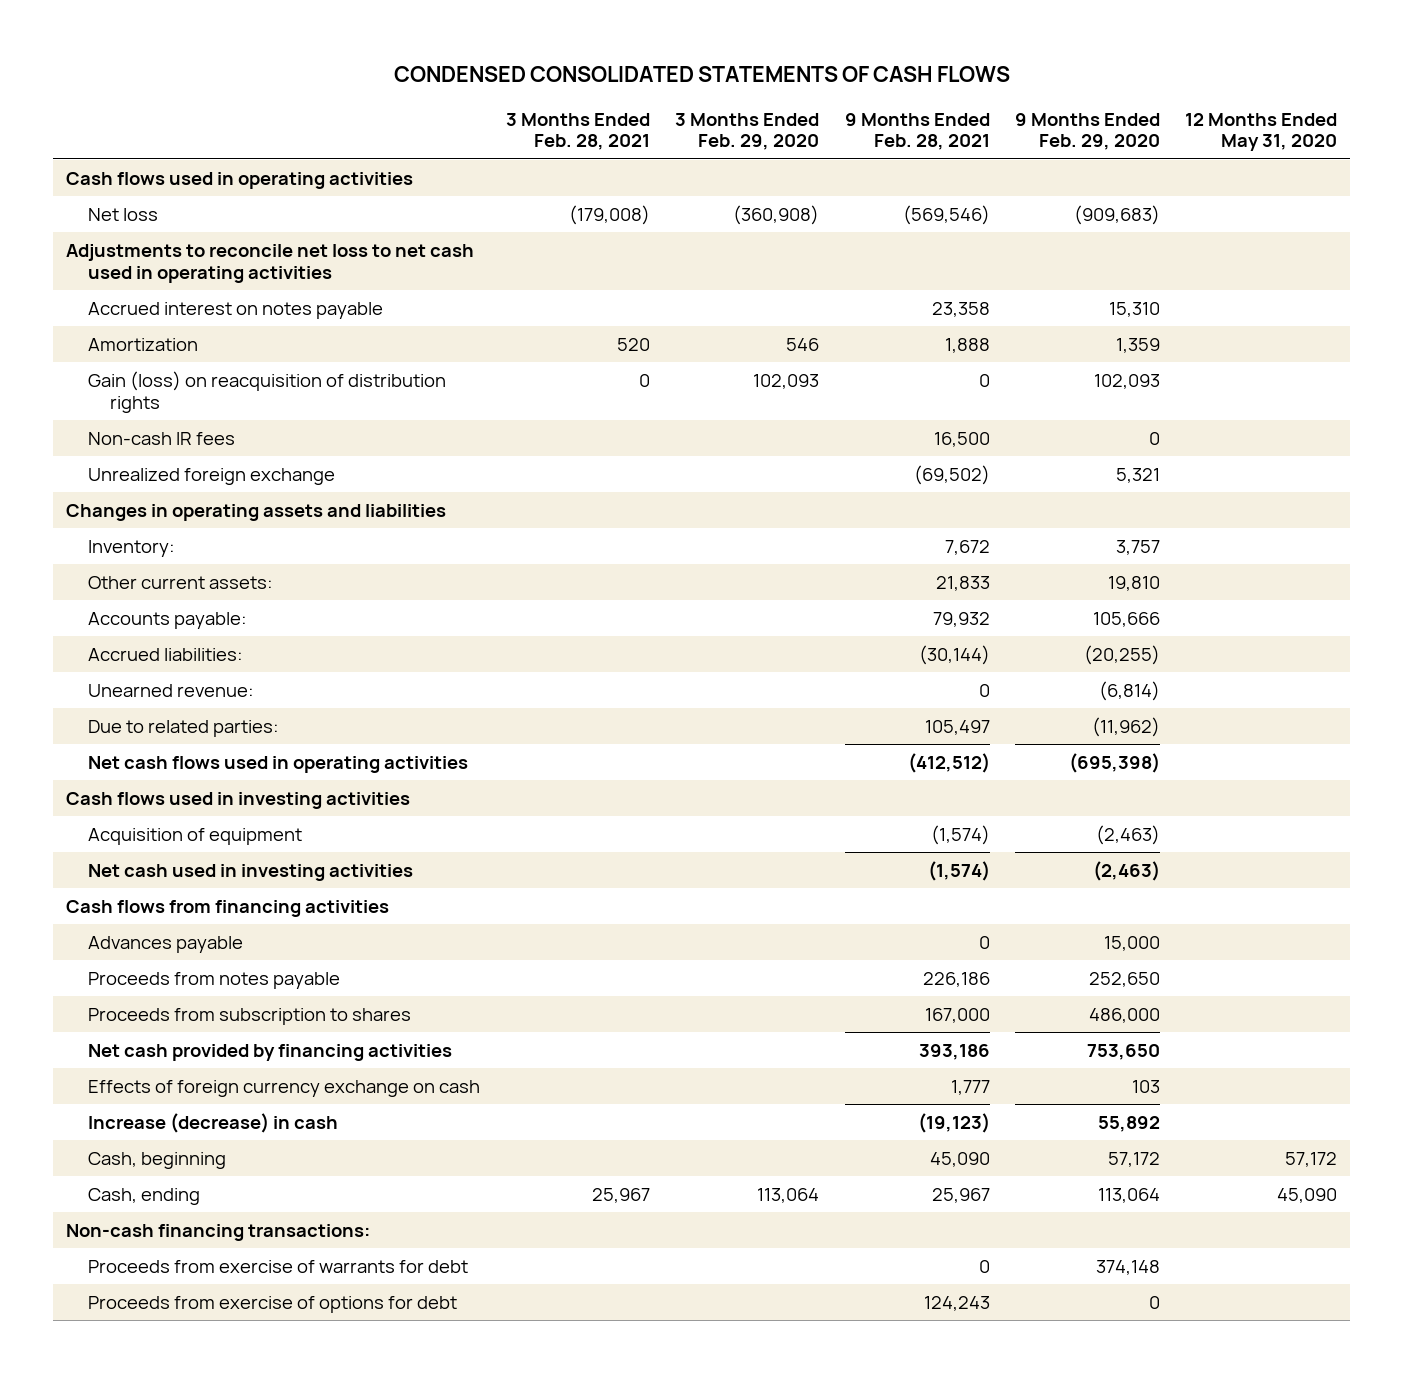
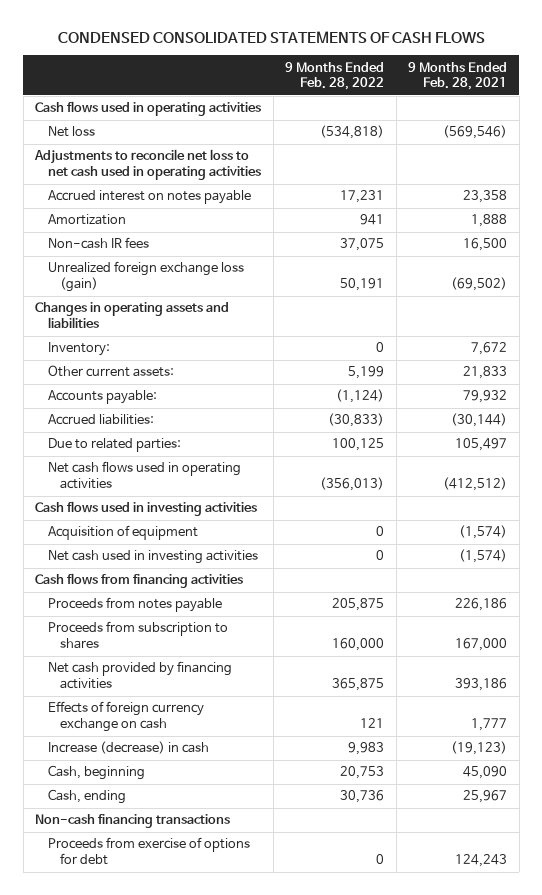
[505,112,650,151] 3 Months Ended Feb. 28, 2021 -> none
[675,112,820,151] 3 Months Ended Feb. 29, 2020 -> none
[1014,112,1160,151] 9 Months Ended Feb. 29, 2020 -> none
[1185,112,1338,152] 12 Months Ended May 31, 2020 -> none
none -> [285,61,385,91] 9 Months Ended Feb. 28, 2022
[88,370,447,413] Gain (loss) on reacquisition of distribution rights -> none
[88,467,336,485] Unrealized foreign exchange -> [47,261,244,293] Unrealized foreign exchange loss (gain)
[88,683,255,697] Unearned revenue: -> none
[88,935,244,953] Advances payable -> none
[88,1259,469,1273] Proceeds from exercise of warrants for debt -> none
[66,1223,371,1241] Non-cash financing transactions: -> [35,814,231,829] Non-cash financing transactions

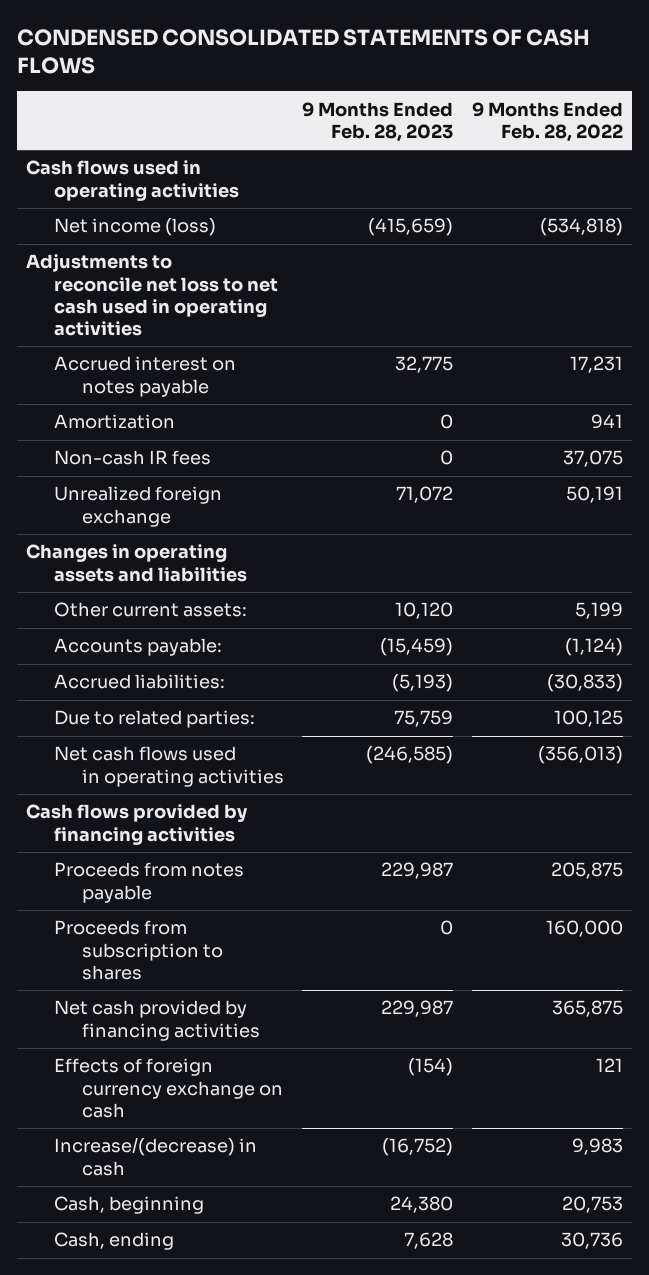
[408,61,508,91] 9 Months Ended Feb. 28, 2021 -> none
none -> [302,101,454,142] 9 Months Ended Feb. 28, 2023
[47,126,95,138] Net loss -> [53,218,216,237] Net income (loss)
[47,261,244,293] Unrealized foreign exchange loss (gain) -> [53,486,222,527] Unrealized foreign exchange
[47,342,110,357] Inventory: -> none
[35,501,258,517] Cash flows used in investing activities -> none
[47,525,198,541] Acquisition of equipment -> none
[47,550,258,565] Net cash used in investing activities -> none
[35,573,244,589] Cash flows from financing activities -> [26,804,249,845] Cash flows provided by financing activities
[47,741,209,755] Increase (decrease) in cash -> [53,1137,257,1176] Increase/(decrease) in cash
[35,814,231,829] Non-cash financing transactions -> none
[47,837,250,866] Proceeds from exercise of options for debt -> none

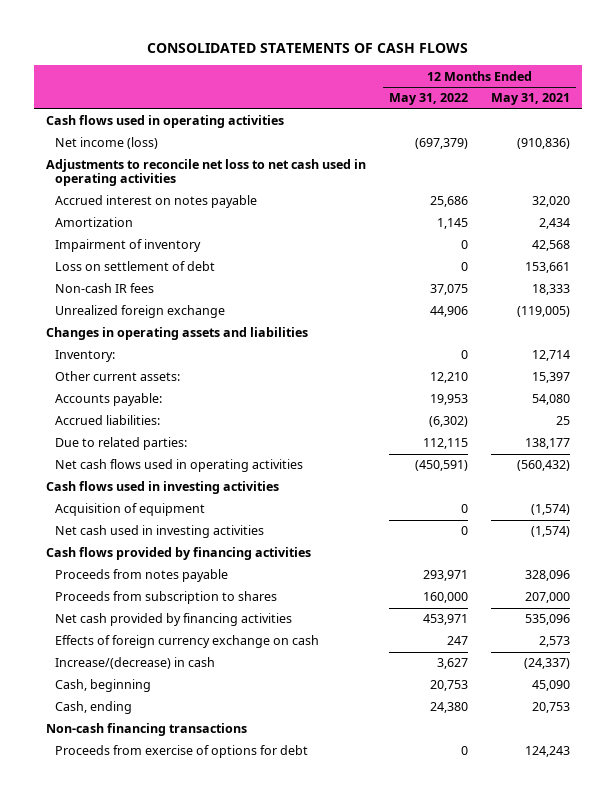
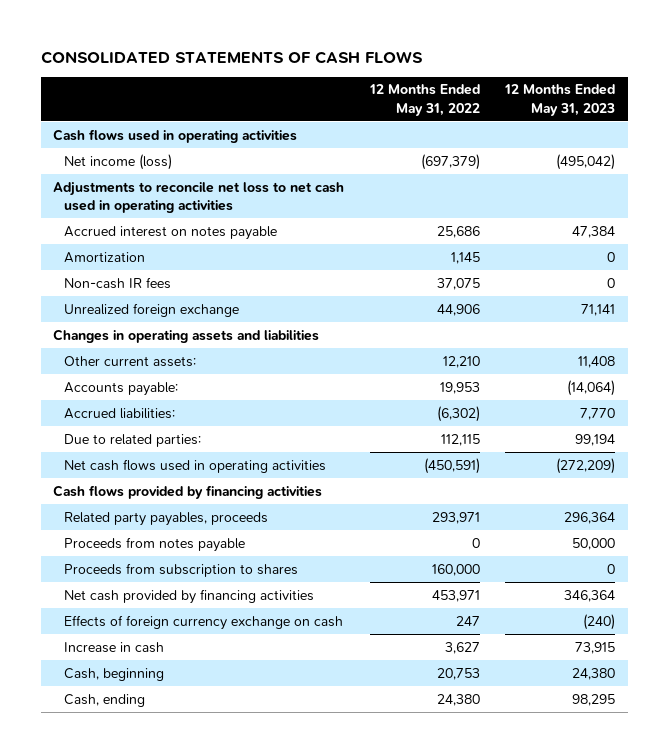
[491,93,571,106] May 31, 2021 -> none
none -> [504,84,616,116] 12 Months Ended May 31, 2023
[54,239,201,253] Impairment of inventory -> none
[54,261,215,272] Loss on settlement of debt -> none
[54,350,115,363] Inventory: -> none
[45,481,279,495] Cash flows used in investing activities -> none
[54,503,205,517] Acquisition of equipment -> none
[54,525,264,539] Net cash used in investing activities -> none
none -> [63,511,268,526] Related party payables, proceeds
[423,570,469,582] 293,971 -> [471,537,480,548] 0
[54,657,215,670] Increase/(decrease) in cash -> [63,641,164,653] Increase in cash
[45,723,247,737] Non-cash financing transactions -> none
[54,745,308,759] Proceeds from exercise of options for debt -> none

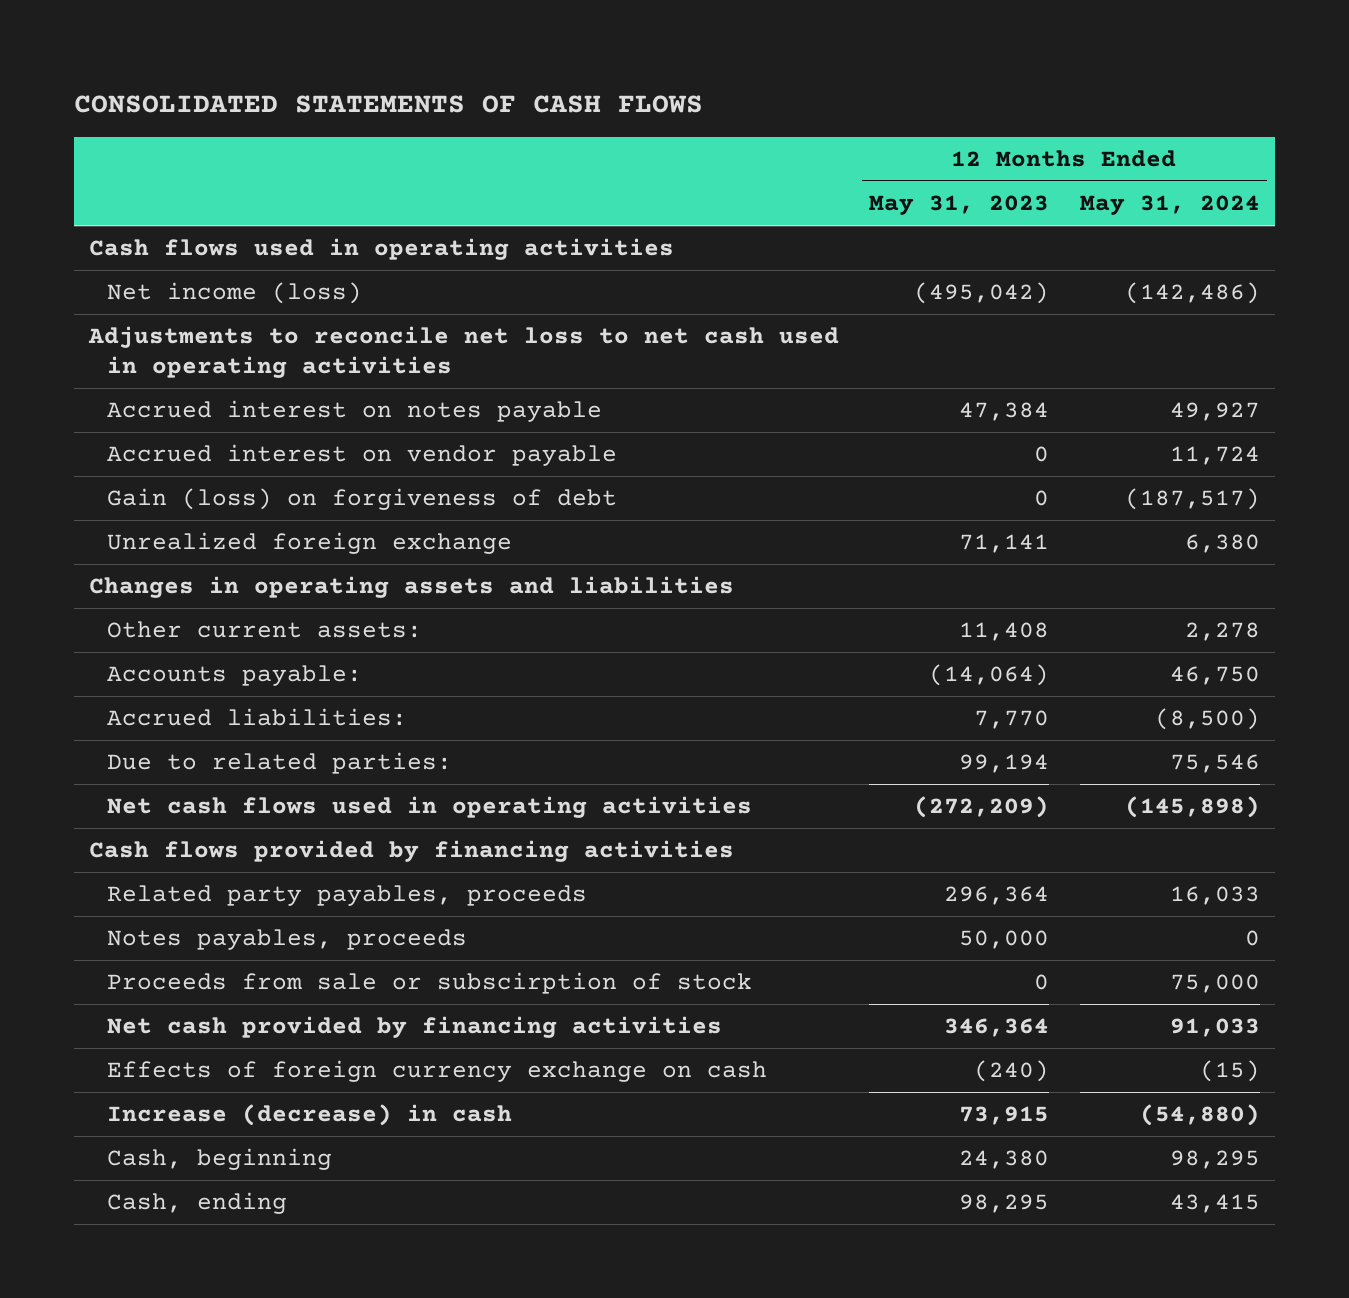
[368,84,480,116] 12 Months Ended May 31, 2022 -> none
none -> [1079,195,1260,216] May 31, 2024
[63,251,145,263] Amortization -> none
[63,276,171,289] Non-cash IR fees -> none
none -> [107,444,618,467] Accrued interest on vendor payable
none -> [107,488,618,511] Gain (loss) on forgiveness of debt
[63,536,245,552] Proceeds from notes payable -> [107,929,468,951] Notes payables, proceeds
[63,562,298,577] Proceeds from subscription to shares -> [107,972,753,995] Proceeds from sale or subscirption of stock
[63,641,164,653] Increase in cash -> [107,1104,513,1127] Increase (decrease) in cash

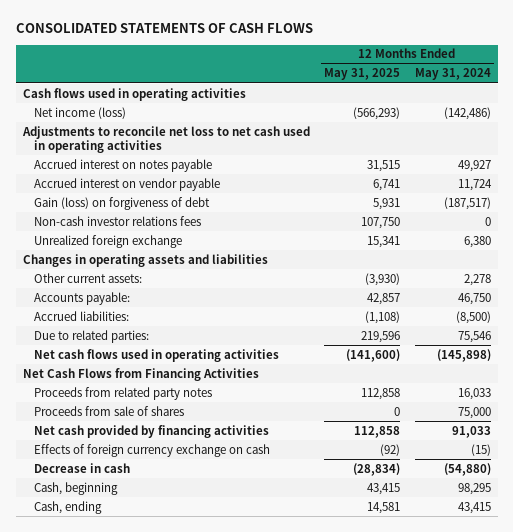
[869,195,1050,216] May 31, 2023 -> none
none -> [324,68,401,81] May 31, 2025
none -> [34,215,202,226] Non-cash investor relations fees
[107,929,468,951] Notes payables, proceeds -> none
[89,840,735,863] Cash flows provided by financing activities -> [22,367,259,381] Net Cash Flows from Financing Activities
[107,885,588,907] Related party payables, proceeds -> [34,386,213,400] Proceeds from related party notes
[107,972,753,995] Proceeds from sale or subscirption of stock -> [34,405,185,416] Proceeds from sale of shares
[107,1104,513,1127] Increase (decrease) in cash -> [34,462,131,473] Decrease in cash

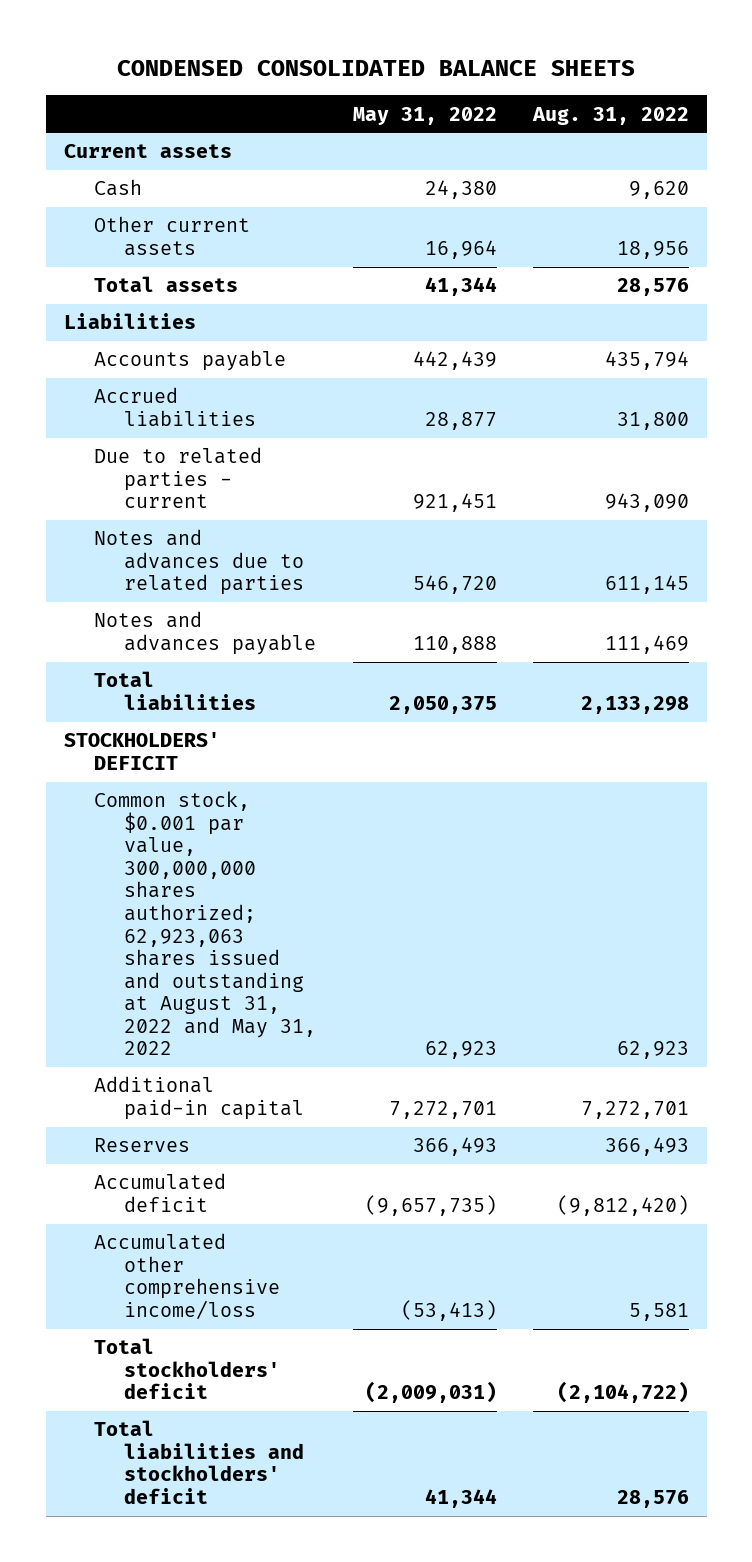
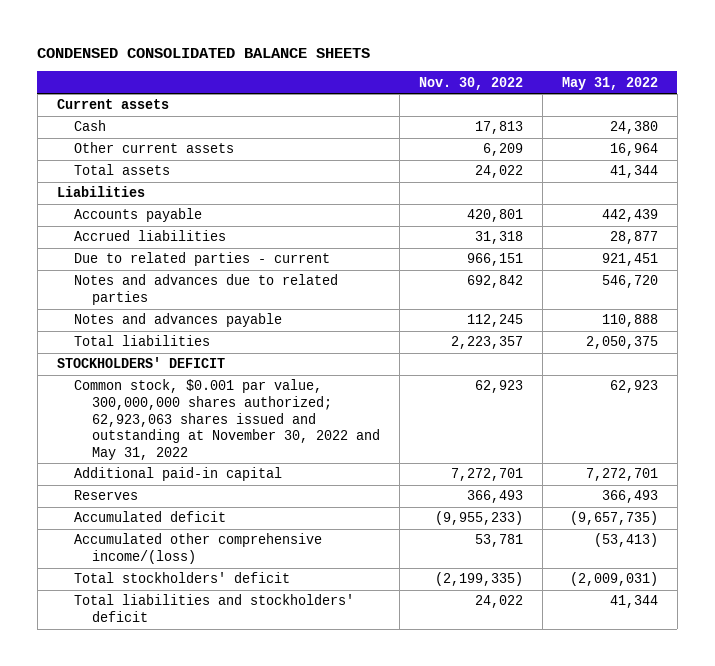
[531,106,689,125] Aug. 31, 2022 -> none
none -> [418,76,523,90] Nov. 30, 2022
[94,791,317,1056] Common stock, $0.001 par value, 300,000,000 shares authorized; 62,923,063 shares issued and outstanding at August 31, 2022 and May 31, 2022 -> [74,379,381,460] Common stock, $0.001 par value, 300,000,000 shares authorized; 62,923,063 shares issued and outstanding at November 30, 2022 and May 31, 2022
[94,1233,281,1320] Accumulated other comprehensive income/loss -> [74,533,323,564] Accumulated other comprehensive income/(loss)

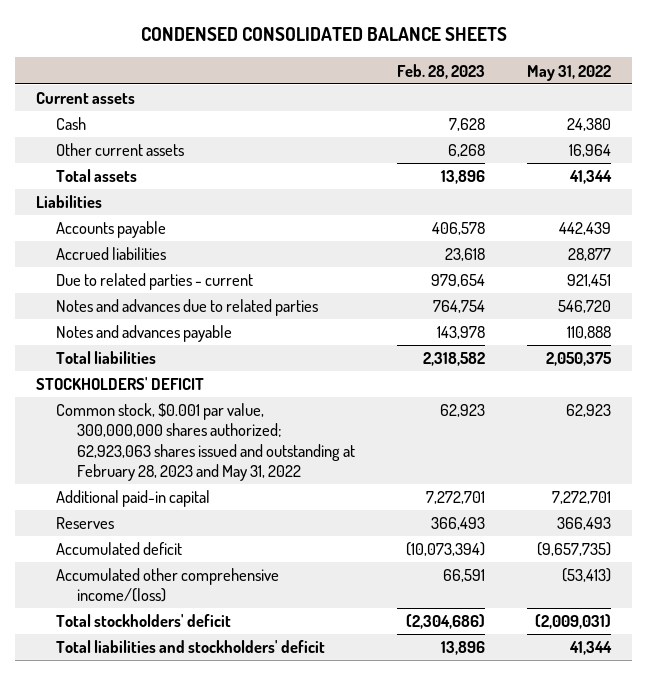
[418,76,523,90] Nov. 30, 2022 -> none
none -> [397,63,486,79] Feb. 28, 2023
[74,379,381,460] Common stock, $0.001 par value, 300,000,000 shares authorized; 62,923,063 shares issued and outstanding at November 30, 2022 and May 31, 2022 -> [56,403,356,481] Common stock, $0.001 par value, 300,000,000 shares authorized; 62,923,063 shares issued and outstanding at February 28, 2023 and May 31, 2022

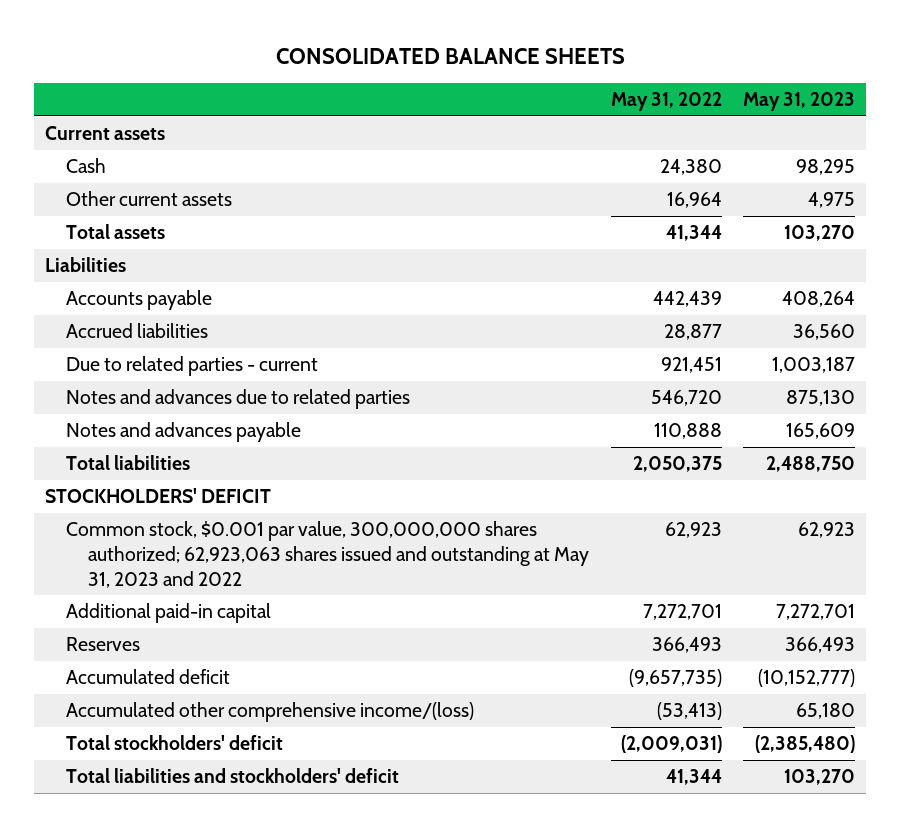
[140,26,507,41] CONDENSED CONSOLIDATED BALANCE SHEETS -> [275,47,625,64] CONSOLIDATED BALANCE SHEETS
[397,63,486,79] Feb. 28, 2023 -> none
none -> [743,92,856,112] May 31, 2023
[56,403,356,481] Common stock, $0.001 par value, 300,000,000 shares authorized; 62,923,063 shares issued and outstanding at February 28, 2023 and May 31, 2022 -> [66,521,590,588] Common stock, $0.001 par value, 300,000,000 shares authorized; 62,923,063 shares issued and outstanding at May 31, 2023 and 2022

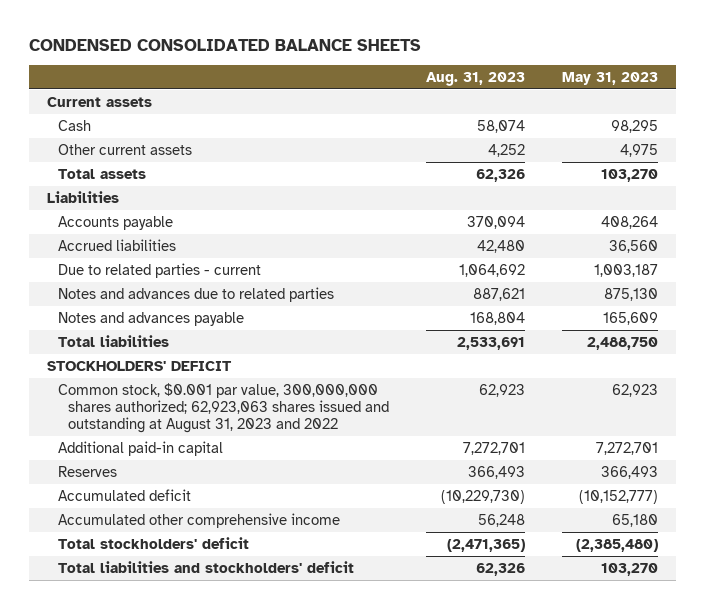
[275,47,625,64] CONSOLIDATED BALANCE SHEETS -> [28,38,421,51] CONDENSED CONSOLIDATED BALANCE SHEETS
[610,92,722,112] May 31, 2022 -> none
none -> [425,71,525,86] Aug. 31, 2023
[66,521,590,588] Common stock, $0.001 par value, 300,000,000 shares authorized; 62,923,063 shares issued and outstanding at May 31, 2023 and 2022 -> [57,382,390,433] Common stock, $0.001 par value, 300,000,000 shares authorized; 62,923,063 shares issued and outstanding at August 31, 2023 and 2022
[66,702,475,723] Accumulated other comprehensive income/(loss) -> [57,512,340,528] Accumulated other comprehensive income

